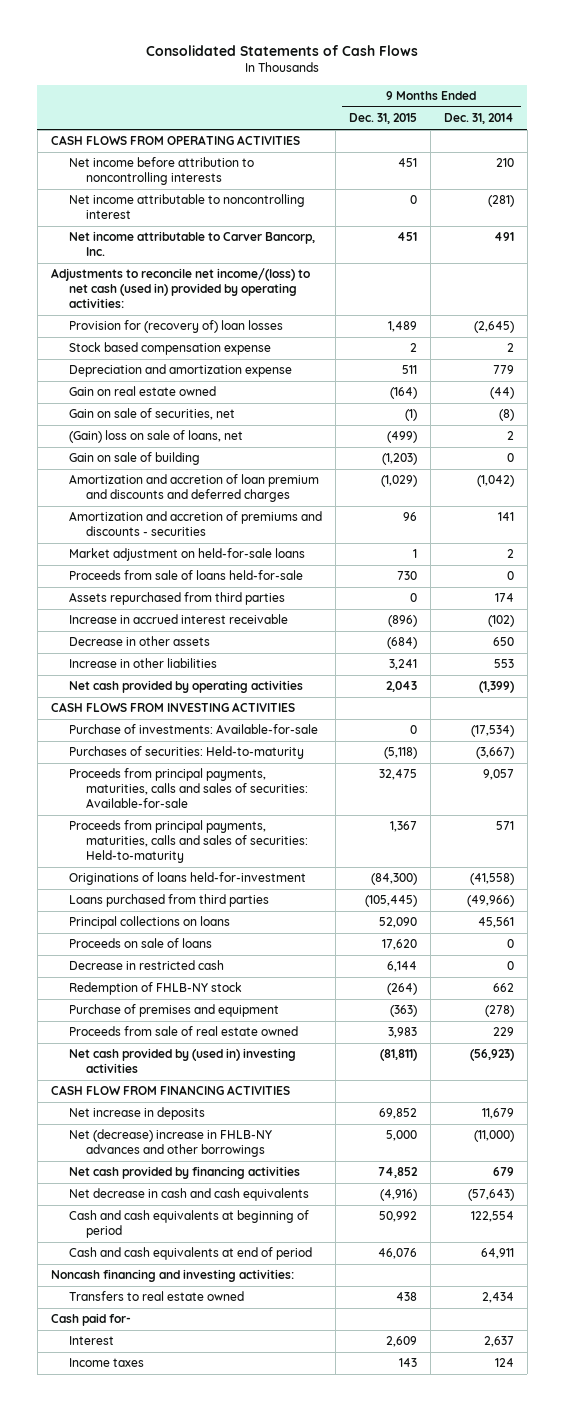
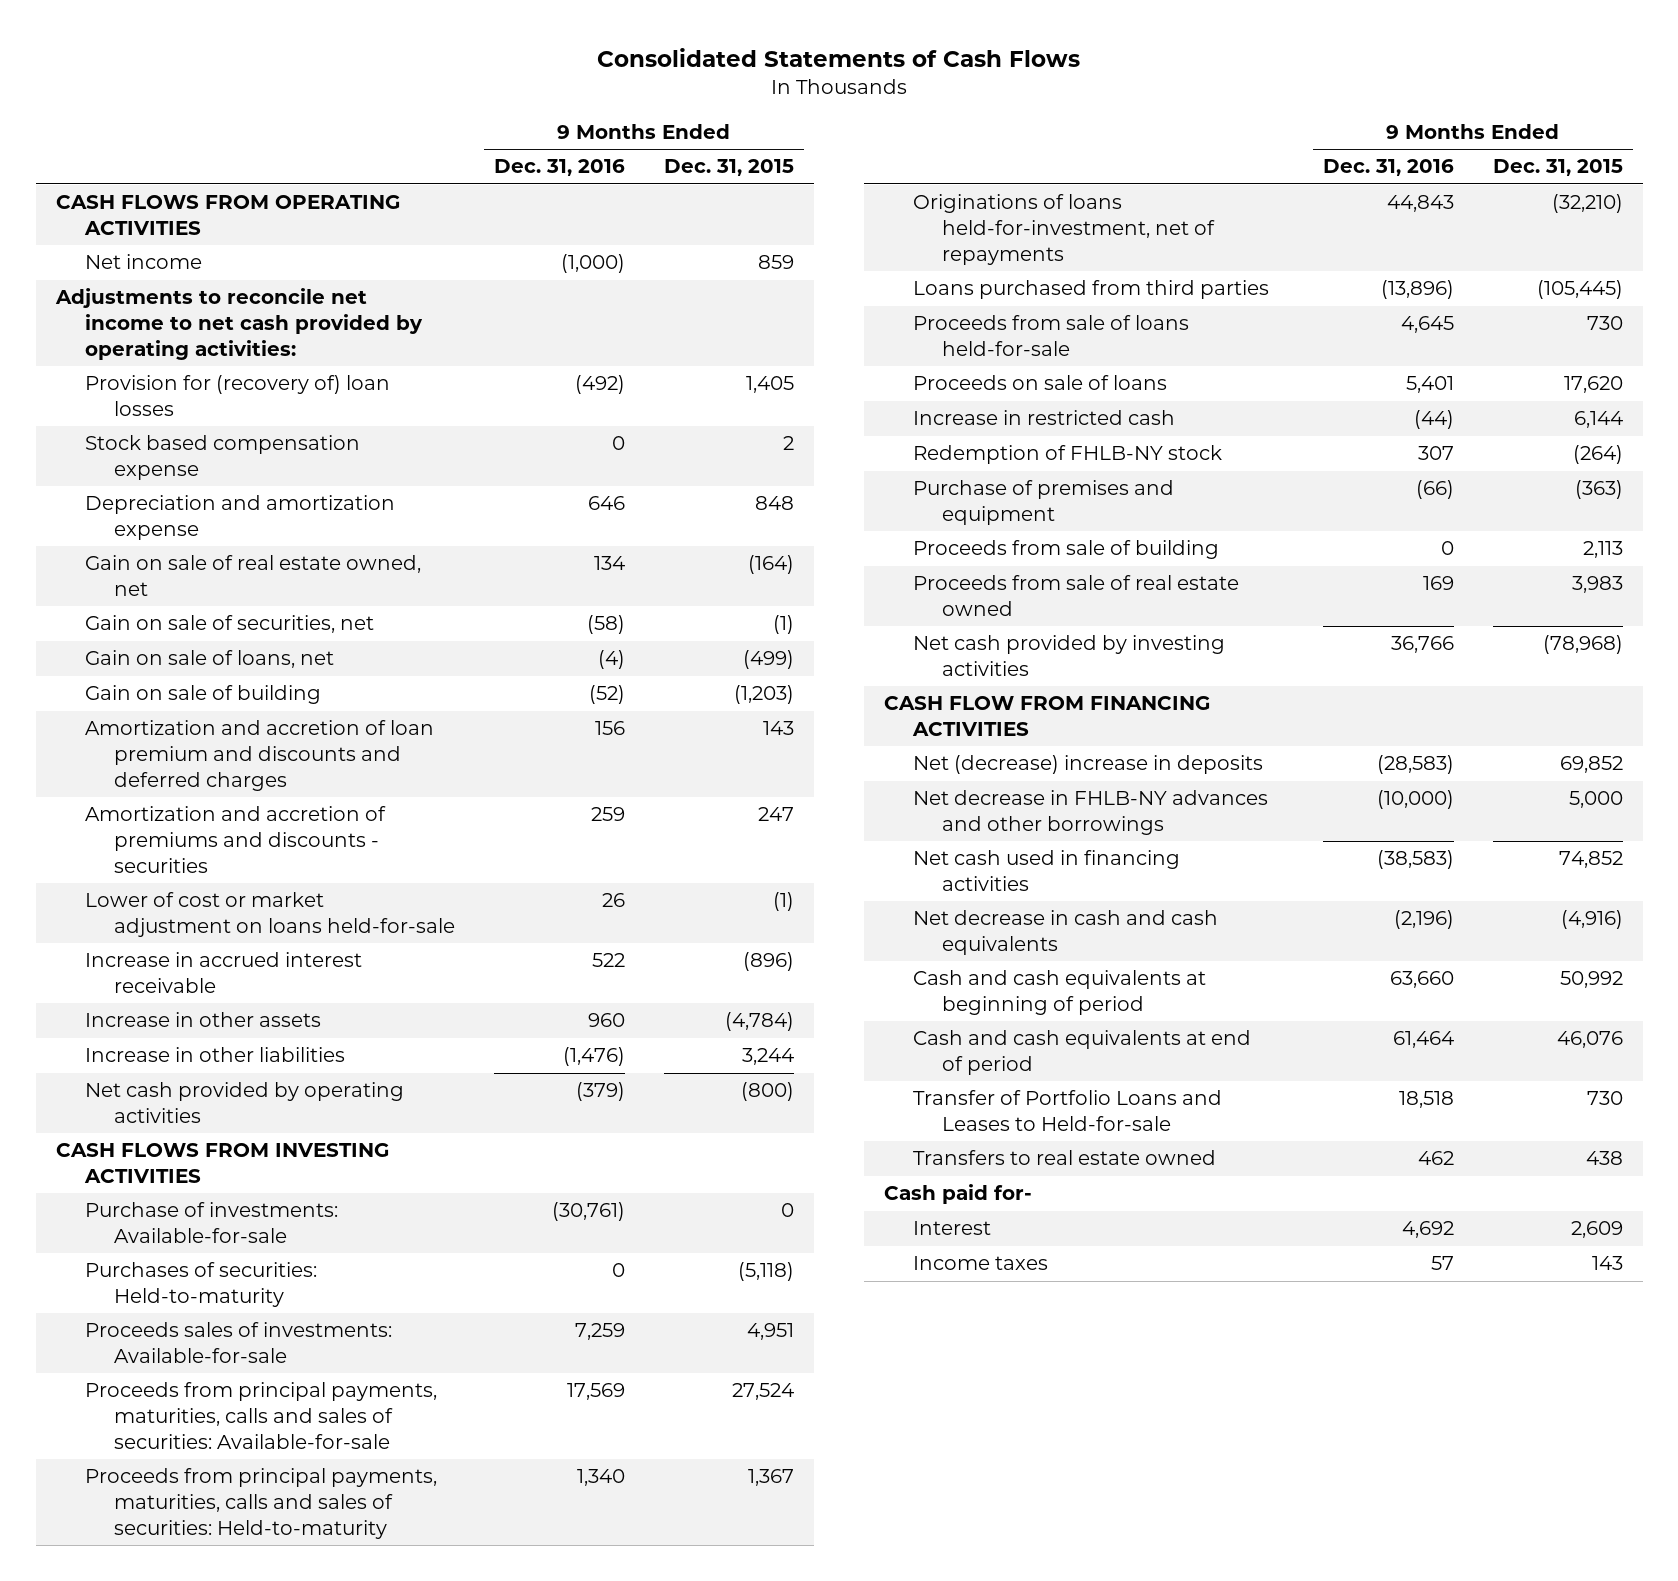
[443,113,514,125] Dec. 31, 2014 -> none
none -> [494,159,626,177] Dec. 31, 2016
[68,157,254,186] Net income before attribution to noncontrolling interests -> none
[68,194,305,220] Net income attributable to noncontrolling interest -> none
[68,231,315,257] Net income attributable to Carver Bancorp, Inc. -> [84,254,202,270] Net income
[396,232,417,242] 451 -> [758,255,795,270] 859
[50,268,310,309] Adjustments to reconcile net income/(loss) to net cash (used in) provided by operating activities: -> [54,288,423,360] Adjustments to reconcile net income to net cash provided by operating activities:
[387,321,417,333] 1,489 -> [746,376,795,394] 1,405
[401,365,417,375] 511 -> [755,496,795,511] 848
[68,386,216,397] Gain on real estate owned -> [84,555,421,597] Gain on sale of real estate owned, net
[68,430,243,444] (Gain) loss on sale of loans, net -> [84,650,334,669] Gain on sale of loans, net
[68,592,285,606] Assets repurchased from third parties -> none
[380,475,417,488] (1,029) -> [763,721,795,736] 143
[402,512,417,522] 96 -> [758,807,795,822] 247
[68,548,305,562] Market adjustment on held-for-sale loans -> [84,892,455,938] Lower of cost or market adjustment on loans held-for-sale
[412,549,417,559] 1 -> [773,892,795,912] (1)
[68,636,210,647] Decrease in other assets -> [84,1012,321,1028] Increase in other assets
[386,637,417,650] (684) -> [725,1012,795,1032] (4,784)
[388,659,417,671] 3,241 -> [742,1048,795,1066] 3,244
[385,681,417,693] 2,043 -> [741,1082,795,1102] (800)
none -> [84,1322,392,1364] Proceeds sales of investments: Available-for-sale
[378,769,417,781] 32,475 -> [732,1383,795,1401] 27,524
[68,872,306,886] Originations of loans held-for-investment -> [913,194,1216,265] Originations of loans held-for-investment, net of repayments
[370,873,417,886] (84,300) -> [1551,194,1623,214] (32,210)
[68,916,230,930] Principal collections on loans -> none
[68,570,303,581] Proceeds from sale of loans held-for-sale -> [913,315,1190,357] Proceeds from sale of loans held-for-sale
[68,960,224,971] Decrease in restricted cash -> [913,410,1176,426] Increase in restricted cash
none -> [913,540,1220,560] Proceeds from sale of building
[68,1048,296,1074] Net cash provided by (used in) investing activities -> [913,635,1226,677] Net cash provided by investing activities
[379,1049,417,1062] (81,811) -> [1542,635,1623,655] (78,968)
[68,1107,205,1121] Net increase in deposits -> [913,755,1264,775] Net (decrease) increase in deposits
[68,1129,272,1158] Net (decrease) increase in FHLB-NY advances and other borrowings -> [913,790,1269,836] Net decrease in FHLB-NY advances and other borrowings
[68,1166,300,1180] Net cash provided by financing activities -> [913,850,1181,892] Net cash used in financing activities
[50,1269,294,1283] Noncash financing and investing activities: -> none
none -> [913,1090,1223,1132] Transfer of Portfolio Loans and Leases to Held-for-sale

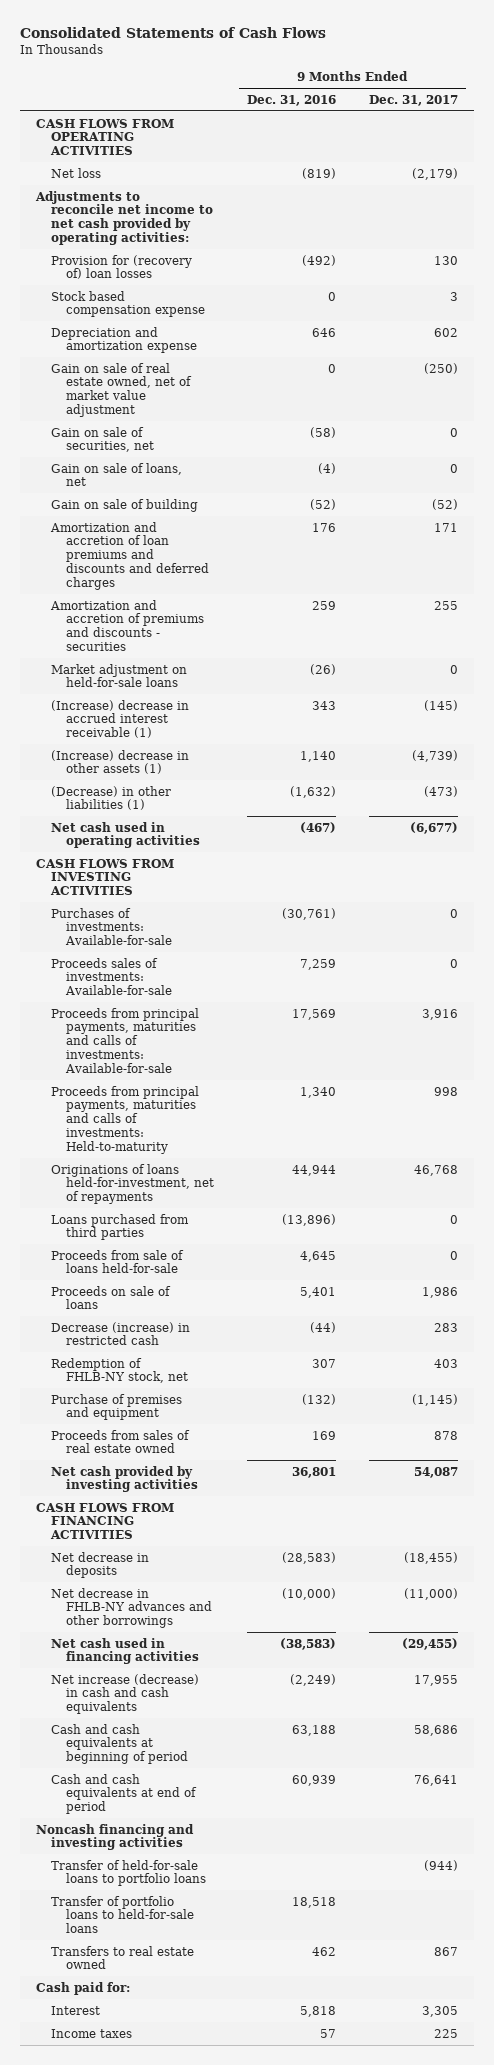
[664,159,795,177] Dec. 31, 2015 -> none
none -> [368,94,458,106] Dec. 31, 2017
[84,254,202,270] Net income -> [51,167,102,178] Net loss
[561,254,626,274] (1,000) -> [301,167,336,179] (819)
[84,555,421,597] Gain on sale of real estate owned, net -> [51,362,193,417] Gain on sale of real estate owned, net of market value adjustment
[594,556,626,571] 134 -> [327,363,336,373] 0
[84,720,434,791] Amortization and accretion of loan premium and discounts and deferred charges -> [50,521,210,590] Amortization and accretion of loan premiums and discounts and deferred charges
[595,721,626,736] 156 -> [311,522,336,532] 176
[84,892,455,938] Lower of cost or market adjustment on loans held-for-sale -> [51,663,188,688] Market adjustment on held-for-sale loans
[602,893,626,908] 26 -> [309,663,336,675] (26)
[84,952,362,994] Increase in accrued interest receivable -> [51,699,190,739] (Increase) decrease in accrued interest receivable (1)
[592,953,626,968] 522 -> [311,700,336,710] 343
[84,1012,321,1028] Increase in other assets -> [51,749,190,775] (Increase) decrease in other assets (1)
[588,1013,626,1028] 960 -> [299,750,336,762] 1,140
[84,1047,345,1063] Increase in other liabilities -> [51,785,172,811] (Decrease) in other liabilities (1)
[563,1047,626,1067] (1,476) -> [289,785,336,798] (1,632)
[84,1082,404,1124] Net cash provided by operating activities -> [51,821,201,849] Net cash used in operating activities
[576,1082,626,1102] (379) -> [299,821,336,833] (467)
[84,1262,317,1308] Purchases of securities: Held-to-maturity -> none
[84,1202,338,1244] Purchase of investments: Available-for-sale -> [51,907,173,946] Purchases of investments: Available-for-sale
[84,1382,437,1449] Proceeds from principal payments, maturities, calls and sales of securities: Available-for-sale -> [51,1007,200,1073] Proceeds from principal payments, maturities and calls of investments: Available-for-sale
[84,1468,437,1539] Proceeds from principal payments, maturities, calls and sales of securities: Held-to-maturity -> [51,1085,200,1154] Proceeds from principal payments, maturities and calls of investments: Held-to-maturity
[1386,195,1454,213] 44,843 -> [291,1164,336,1176] 44,944
[913,540,1220,560] Proceeds from sale of building -> none
[913,410,1176,426] Increase in restricted cash -> [51,1321,191,1346] Decrease (increase) in restricted cash
[913,445,1223,465] Redemption of FHLB-NY stock -> [51,1357,189,1384] Redemption of FHLB-NY stock, net
[1415,480,1454,500] (66) -> [301,1393,336,1405] (132)
[913,575,1240,617] Proceeds from sale of real estate owned -> [51,1429,191,1454] Proceeds from sales of real estate owned
[1390,636,1454,654] 36,766 -> [291,1466,336,1478] 36,801
[884,696,1211,737] CASH FLOW FROM FINANCING ACTIVITIES -> [36,1502,175,1540] CASH FLOWS FROM FINANCING ACTIVITIES
[913,755,1264,775] Net (decrease) increase in deposits -> [51,1551,150,1579] Net decrease in deposits
[913,910,1219,956] Net decrease in cash and cash equivalents -> [51,1673,200,1715] Net increase (decrease) in cash and cash equivalents
[1393,910,1454,930] (2,196) -> [289,1673,336,1686] (2,249)
[1389,971,1454,989] 63,660 -> [291,1724,336,1736] 63,188
[1392,1031,1454,1049] 61,464 -> [291,1774,336,1786] 60,939
none -> [36,1823,195,1851] Noncash financing and investing activities
none -> [51,1859,207,1887] Transfer of held-for-sale loans to portfolio loans
[913,1090,1223,1132] Transfer of Portfolio Loans and Leases to Held-for-sale -> [51,1895,195,1934] Transfer of portfolio loans to held-for-sale loans
[884,1184,1033,1205] Cash paid for- -> [36,1981,131,1995] Cash paid for:
[1401,1221,1454,1239] 4,692 -> [299,2005,336,2017] 5,818

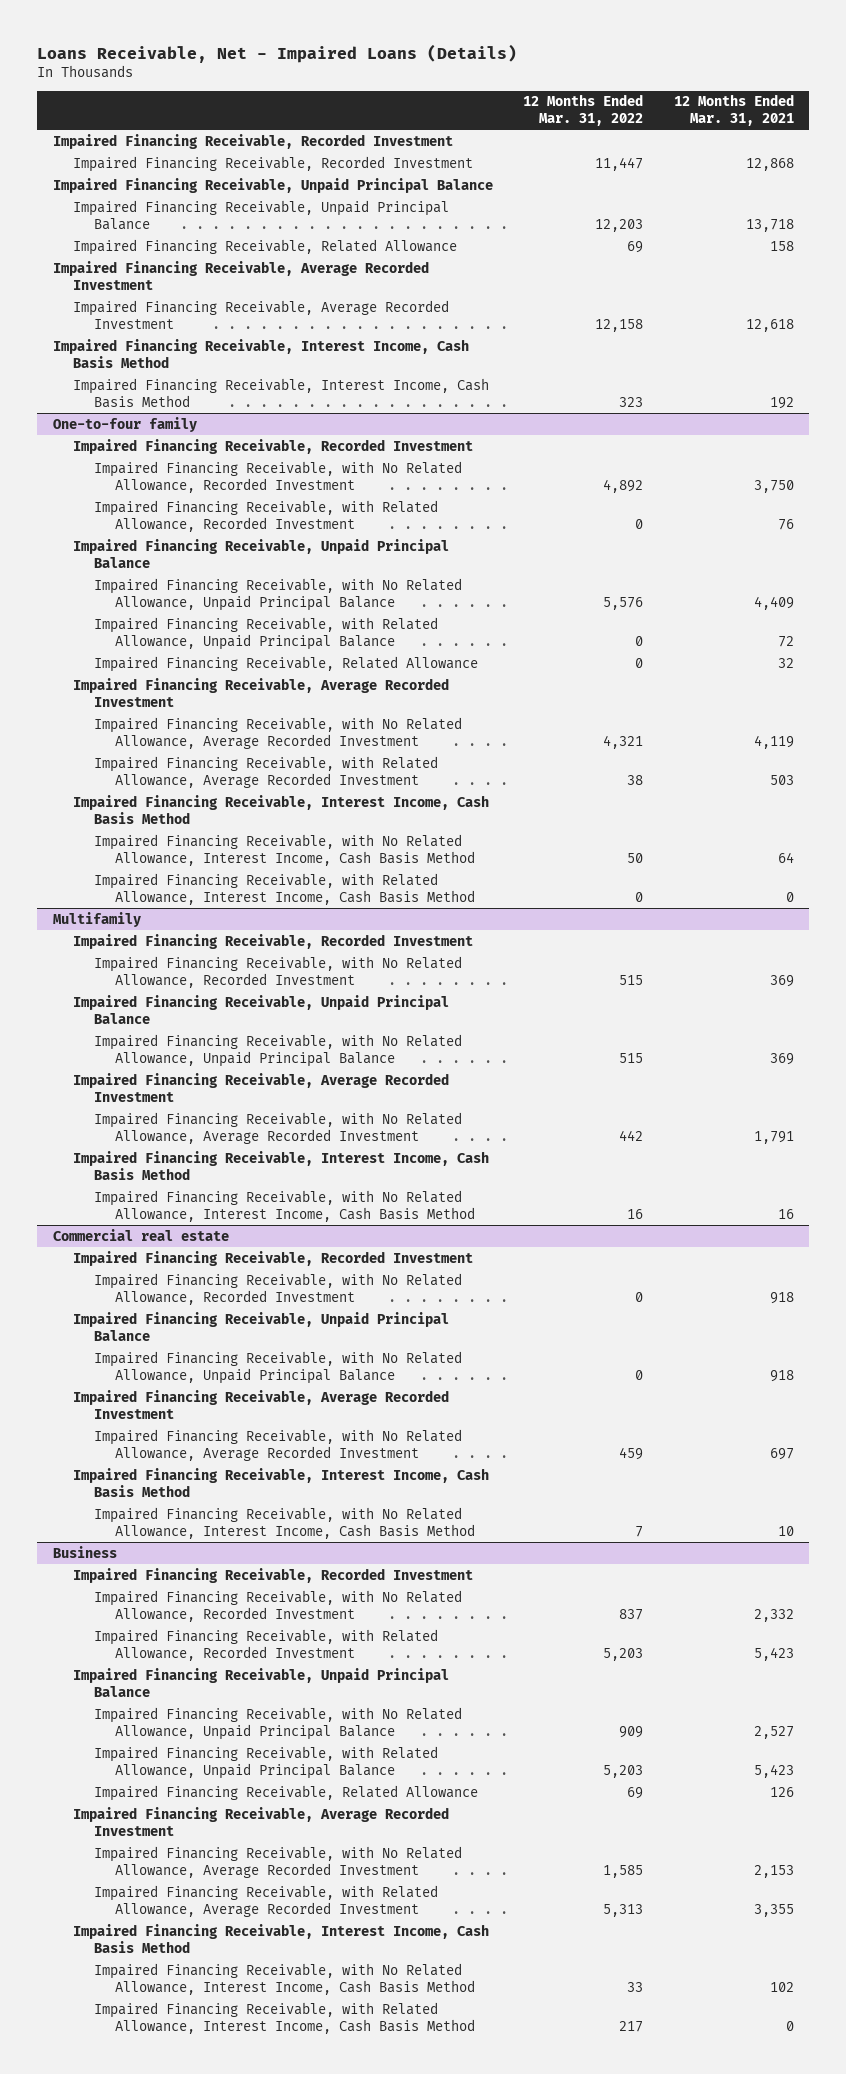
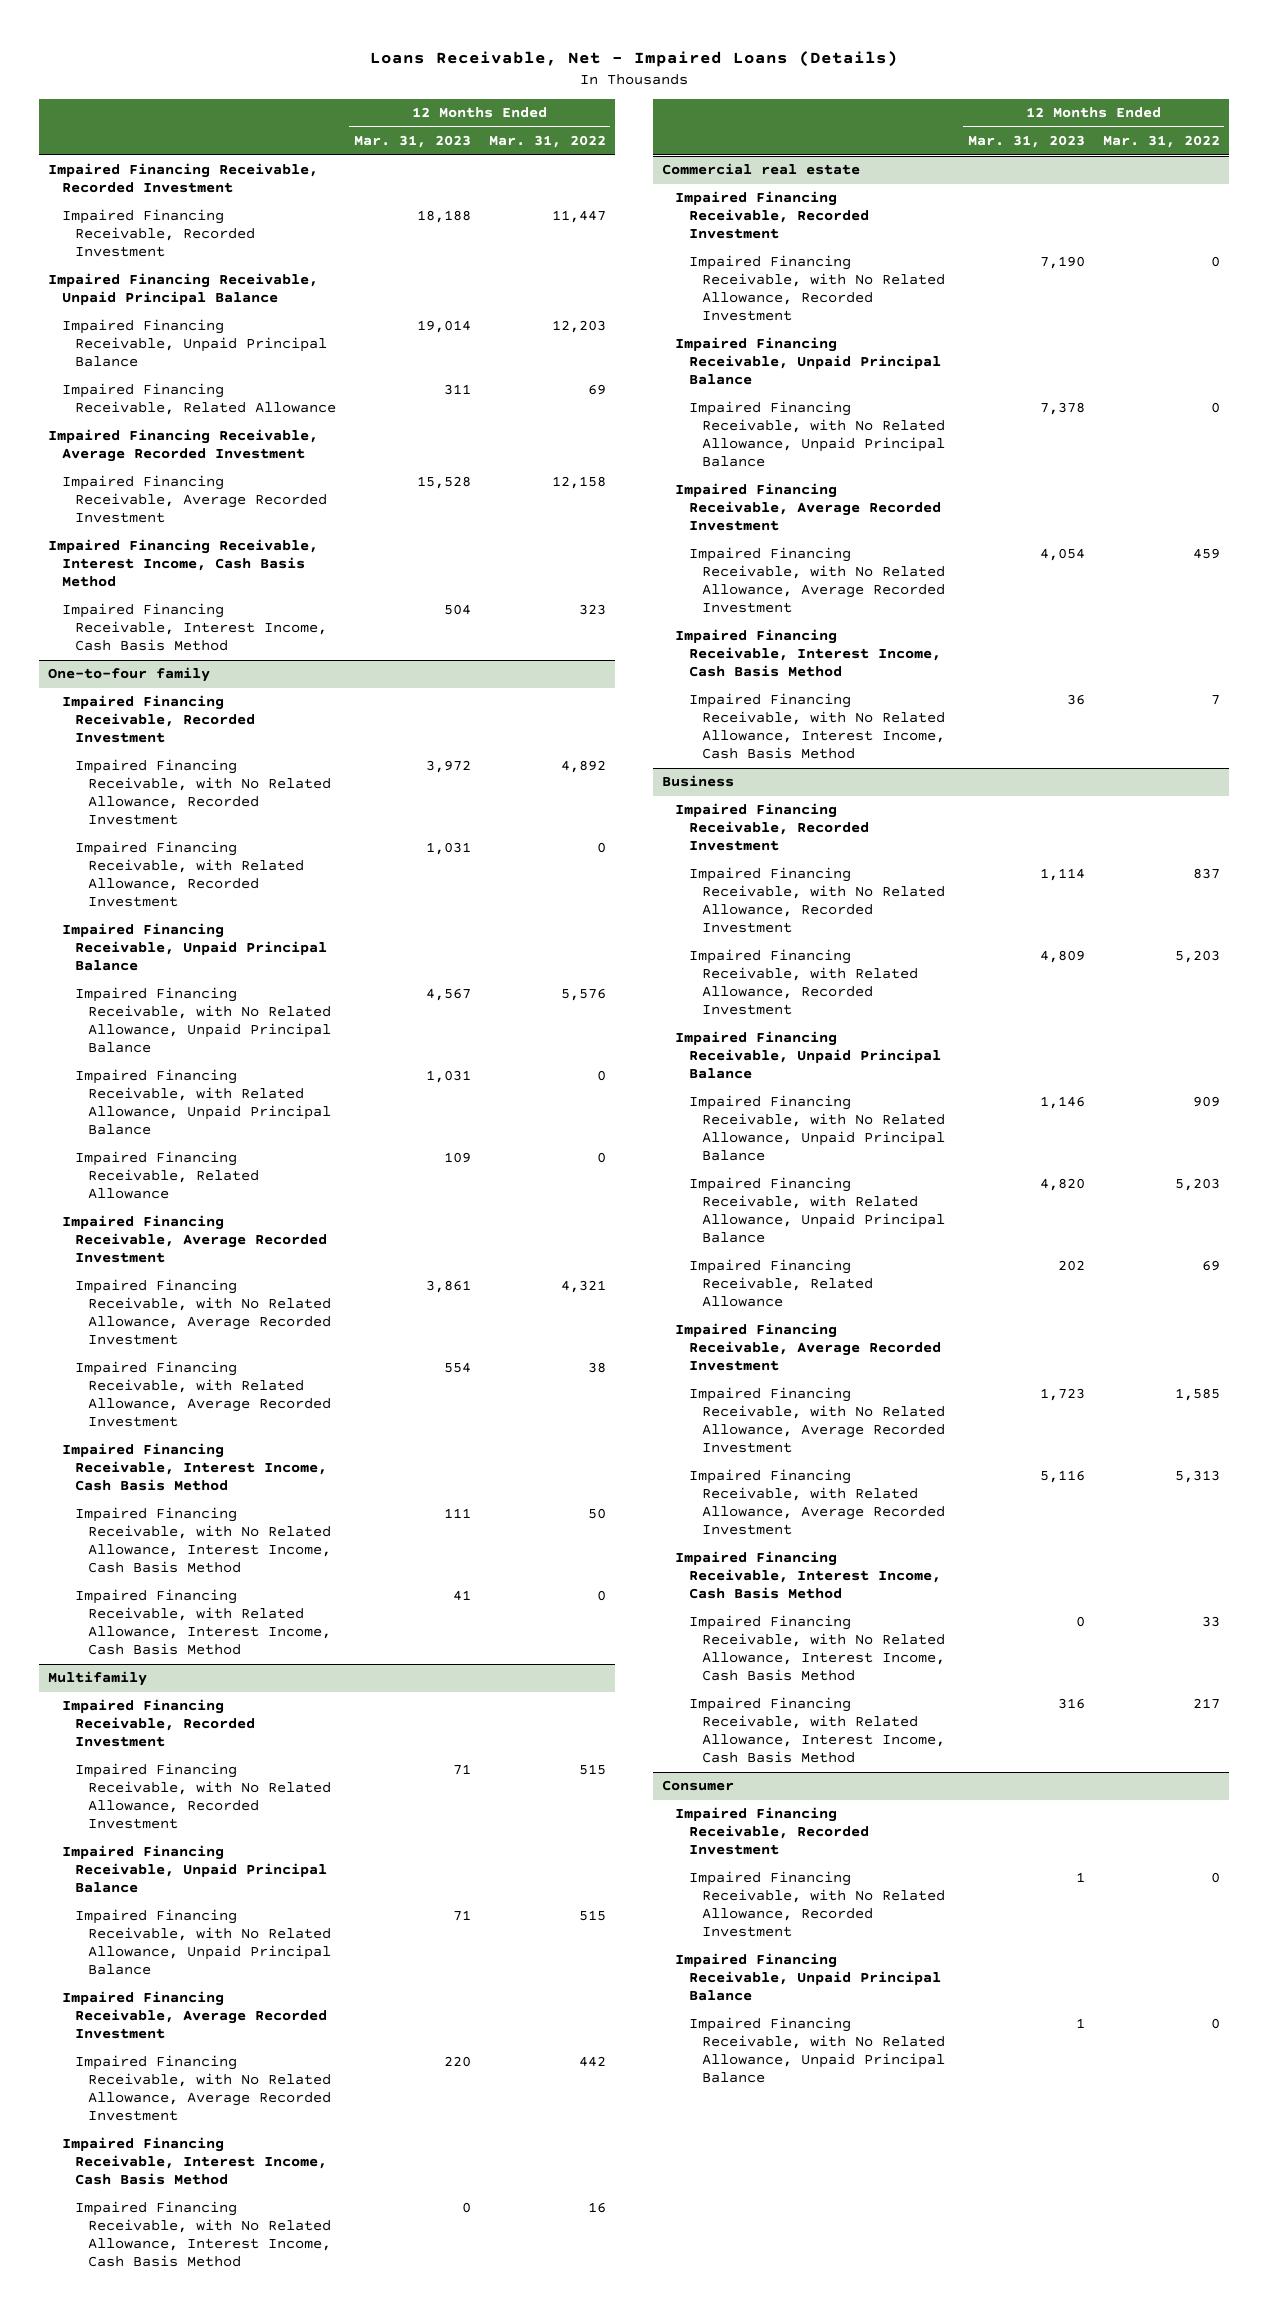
[673,94,794,127] 12 Months Ended Mar. 31, 2021 -> none
none -> [353,135,471,149] Mar. 31, 2023
none -> [662,1780,735,1792] Consumer
none -> [675,1807,869,1856] Impaired Financing Receivable, Recorded Investment
none -> [688,1871,945,1938] Impaired Financing Receivable, with No Related Allowance, Recorded Investment
none -> [675,1953,941,2002] Impaired Financing Receivable, Unpaid Principal Balance
none -> [688,2017,945,2084] Impaired Financing Receivable, with No Related Allowance, Unpaid Principal Balance

